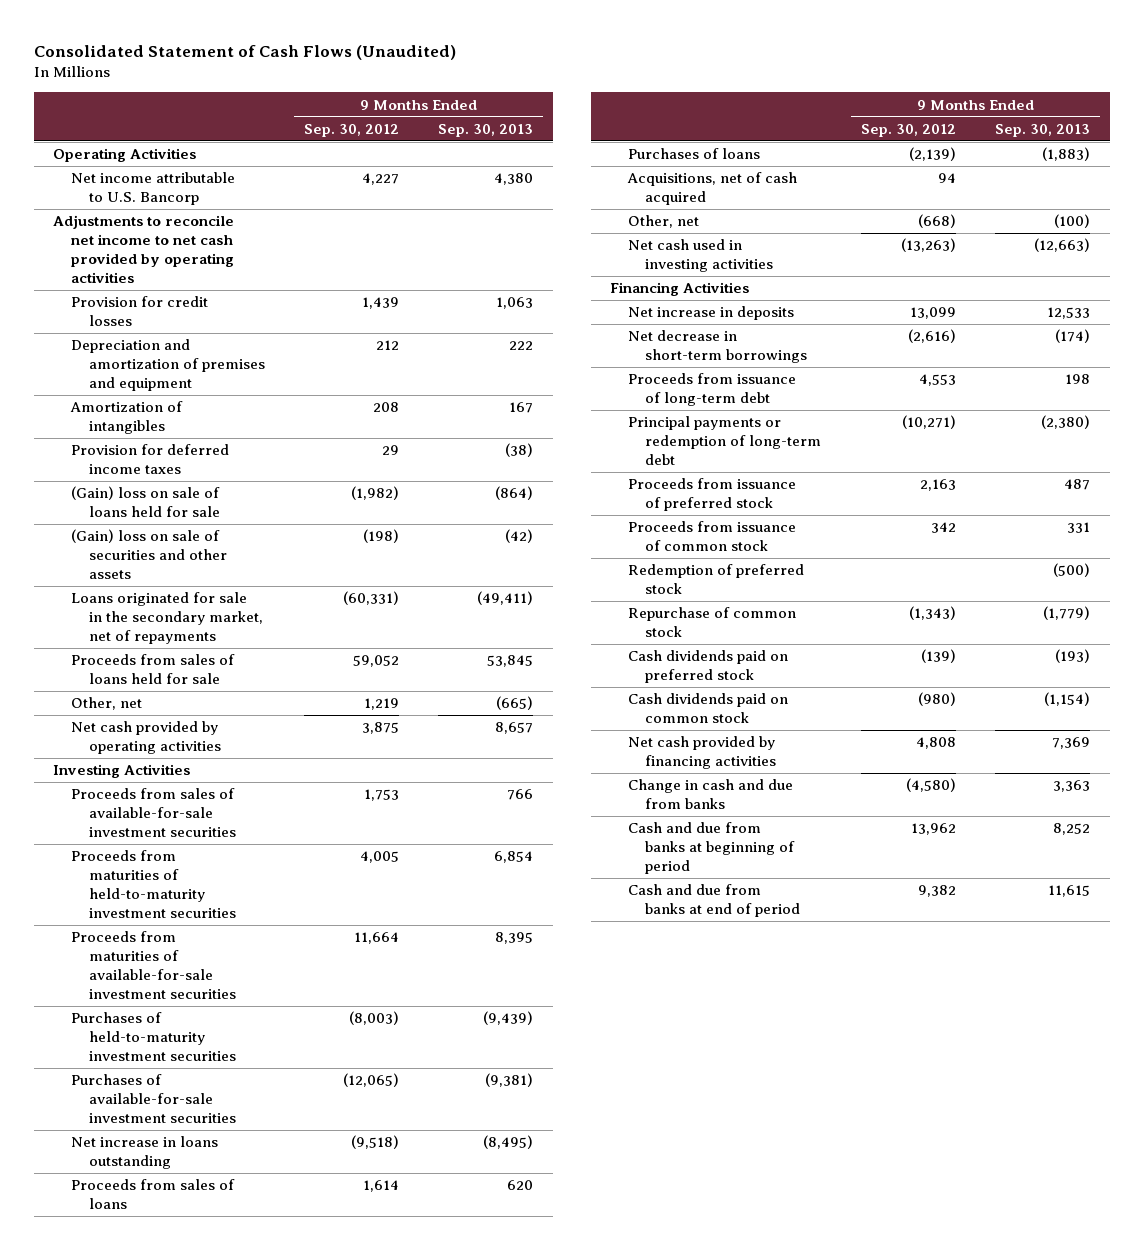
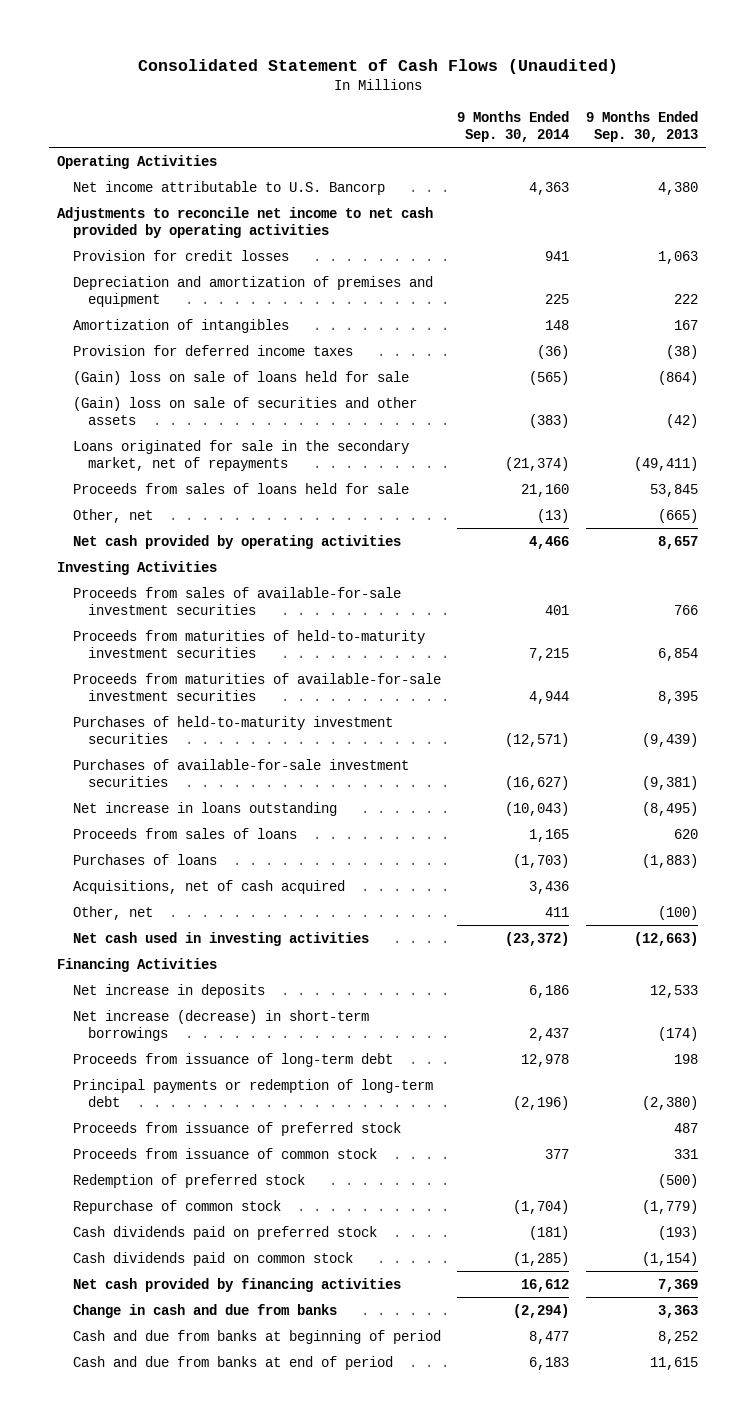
[303,123,399,137] Sep. 30, 2012 -> none
none -> [457,110,570,142] 9 Months Ended Sep. 30, 2014
[627,330,808,364] Net decrease in short-term borrowings -> [72,1009,369,1041] Net increase (decrease) in short-term borrowings

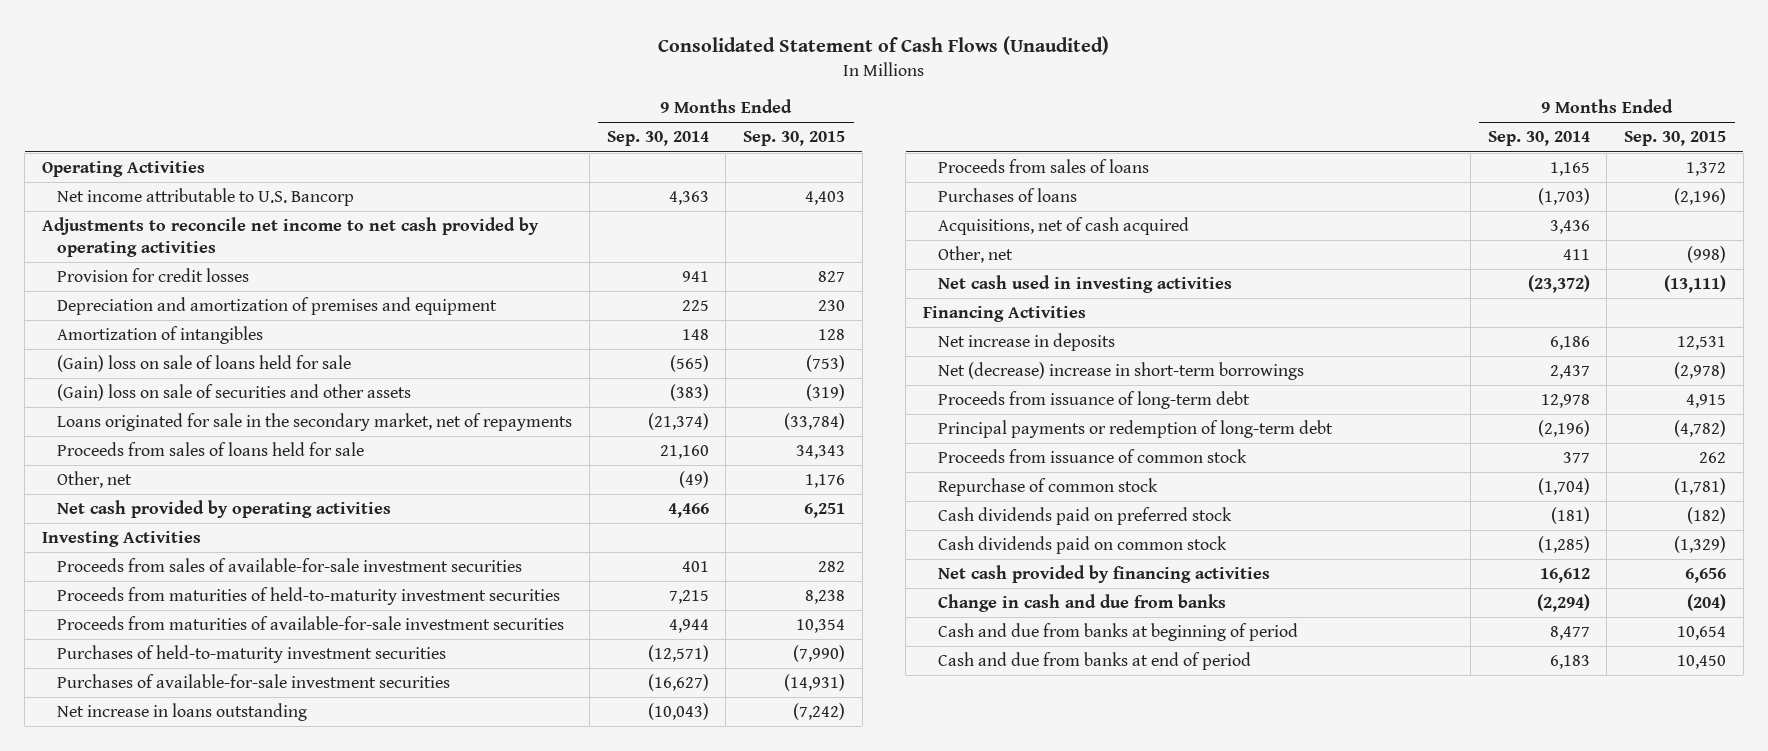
[585,110,698,142] 9 Months Ended Sep. 30, 2013 -> none
none -> [742,131,845,147] Sep. 30, 2015
[72,344,353,356] Provision for deferred income taxes -> none
[537,508,570,523] (13) -> [678,471,709,489] (49)
[72,1009,369,1041] Net increase (decrease) in short-term borrowings -> [938,362,1305,381] Net (decrease) increase in short-term borrowings
[72,1121,401,1136] Proceeds from issuance of preferred stock -> none
[72,1173,305,1188] Redemption of preferred stock -> none

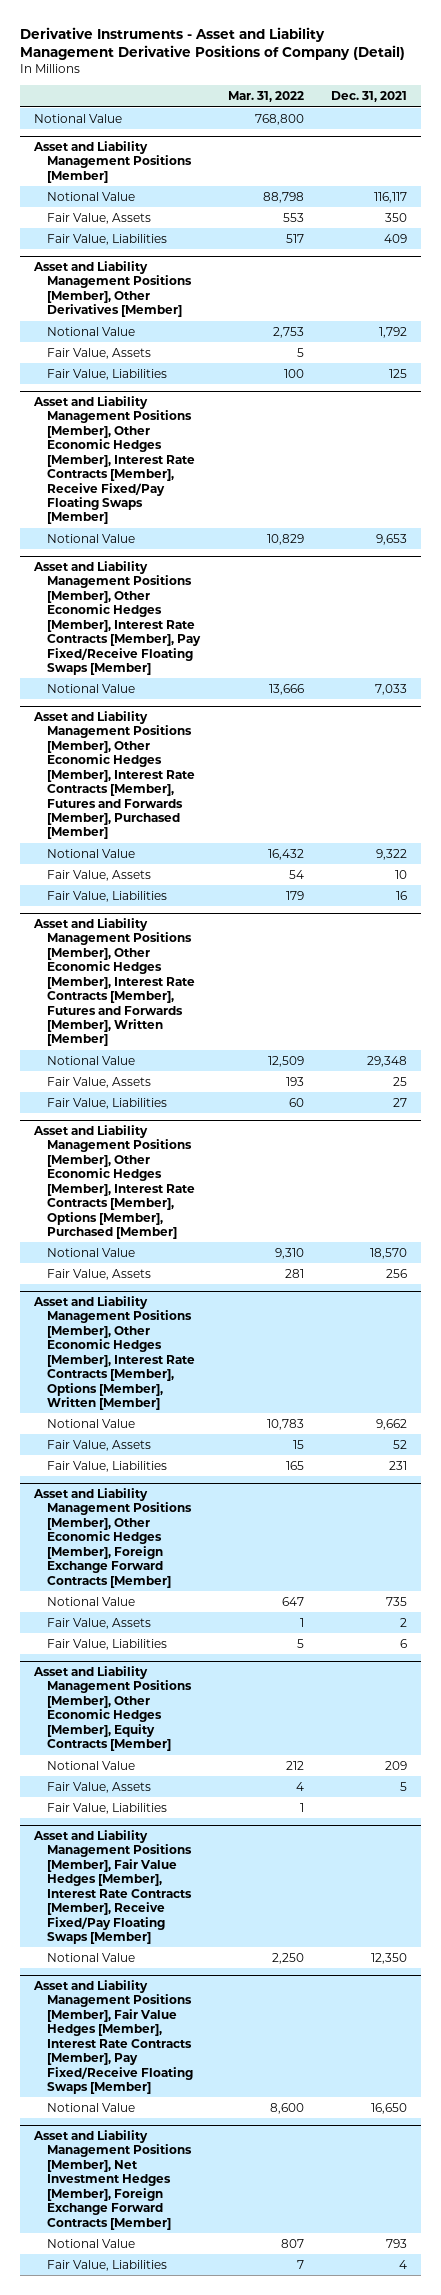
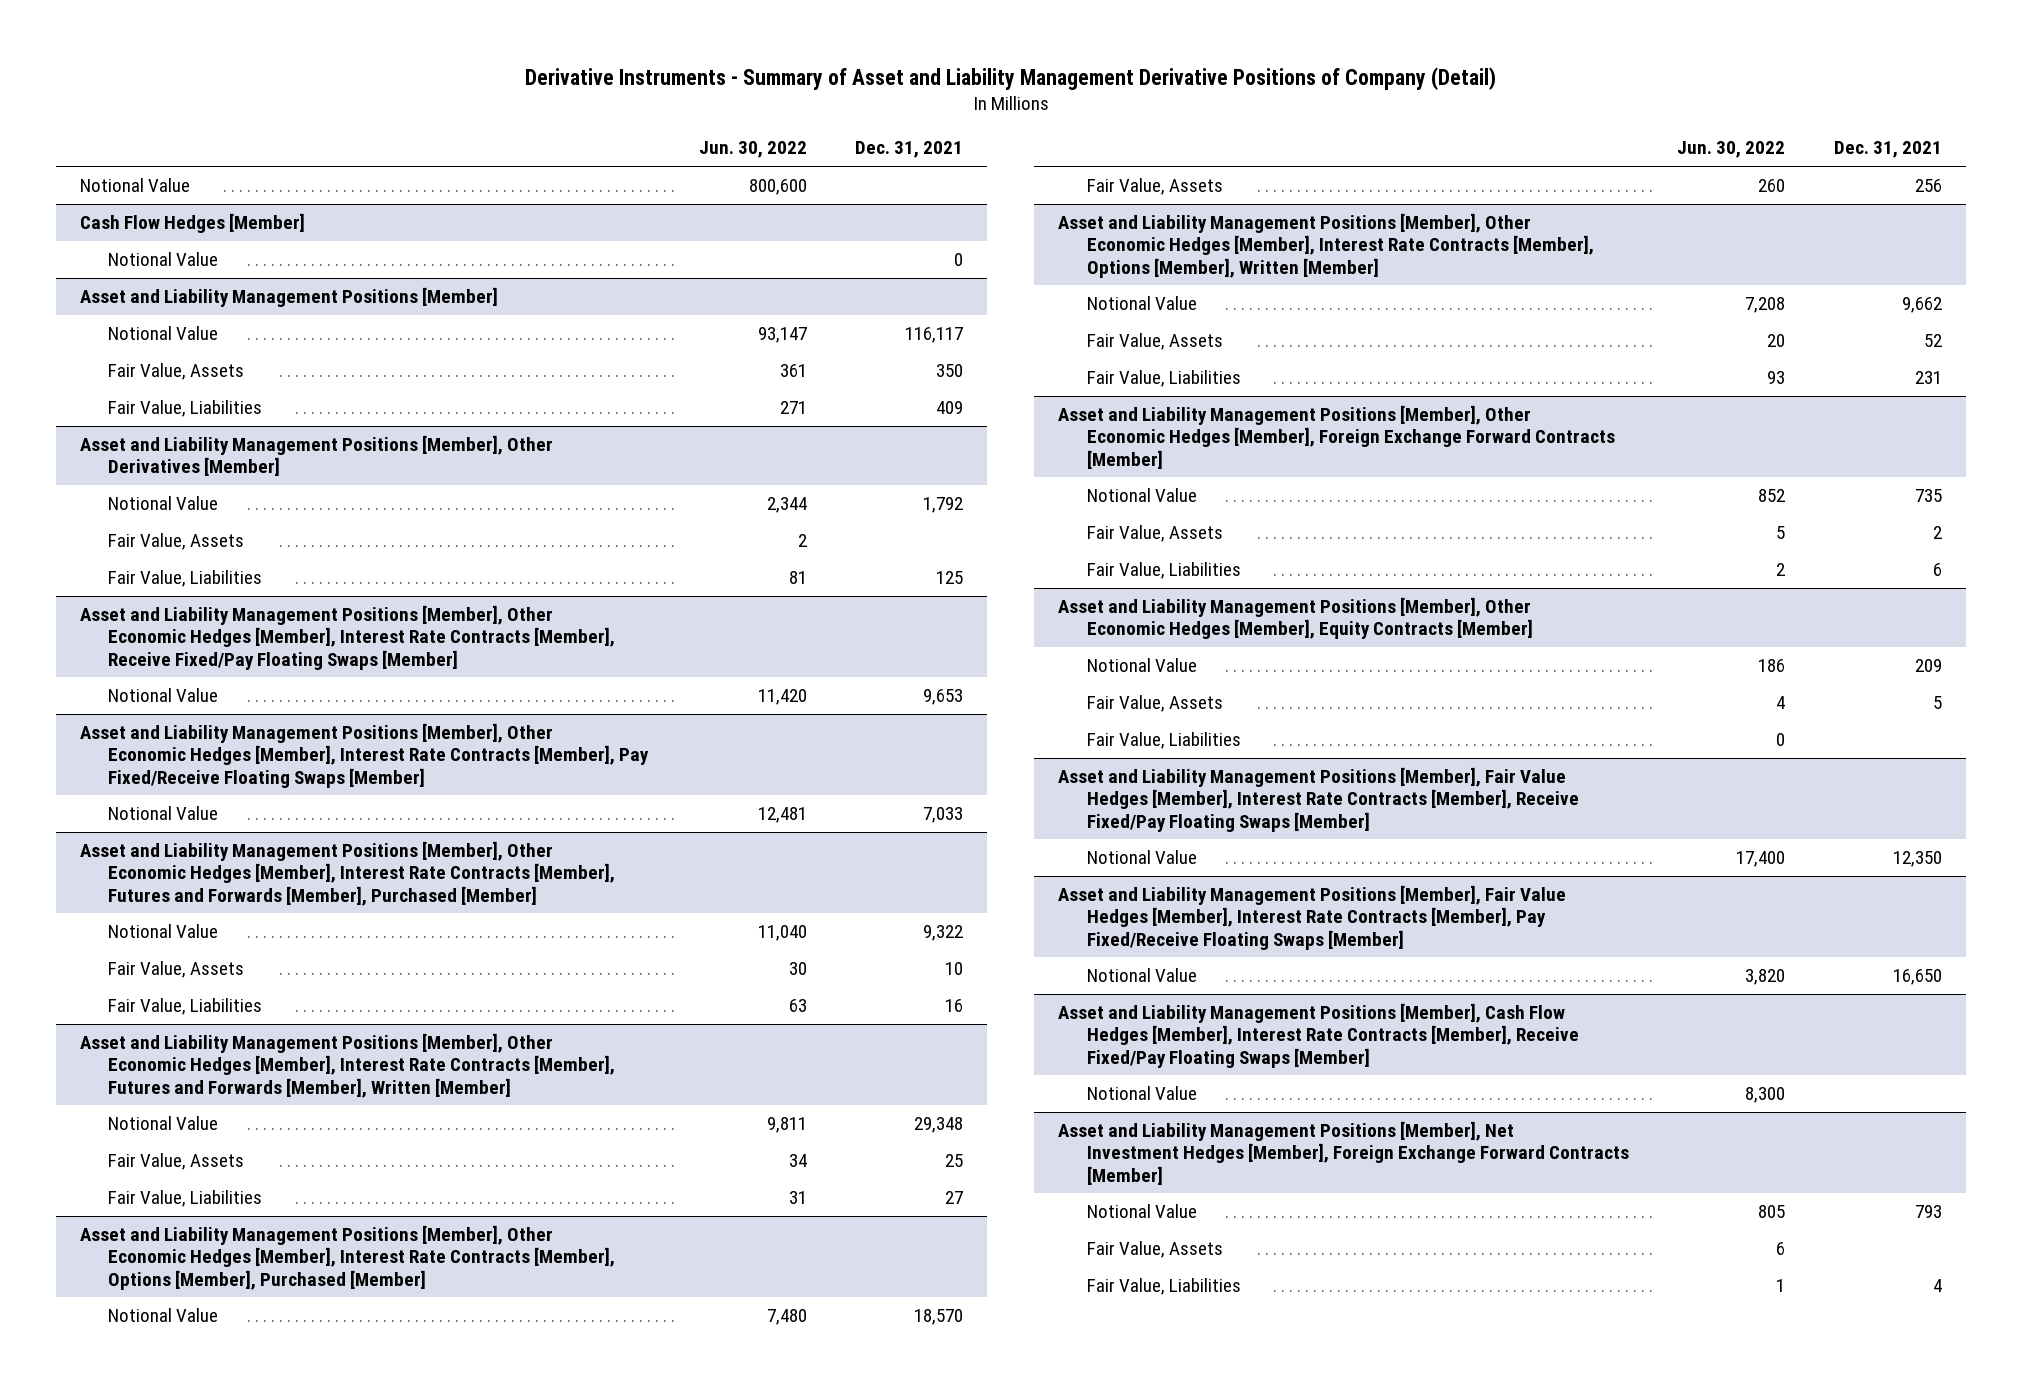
[20,26,406,61] Derivative Instruments - Asset and Liability Management Derivative Positions of Company (Detail) -> [524,66,1496,90] Derivative Instruments - Summary of Asset and Liability Management Derivative Positions of Company (Detail)
[227,91,304,103] Mar. 31, 2022 -> none
none -> [698,141,807,159] Jun. 30, 2022
none -> [79,213,305,234] Cash Flow Hedges [Member]
none -> [108,252,219,267] Notional Value
none -> [1058,1003,1580,1068] Asset and Liability Management Positions [Member], Cash Flow Hedges [Member], Interest Rate Contracts [Member], Receive Fixed/Pay Floating Swaps [Member]
none -> [1087,1086,1198,1101] Notional Value
none -> [1087,1241,1224,1259] Fair Value, Assets

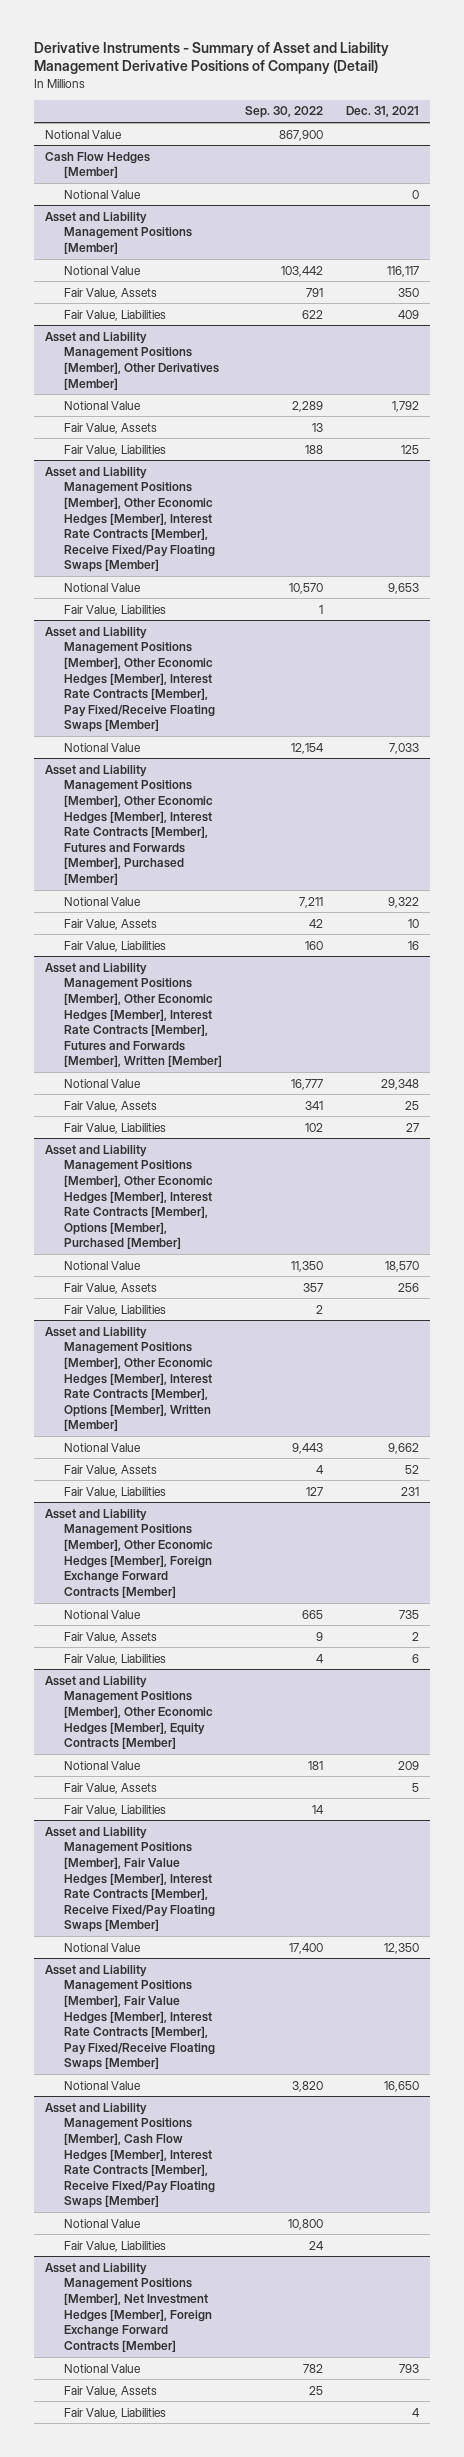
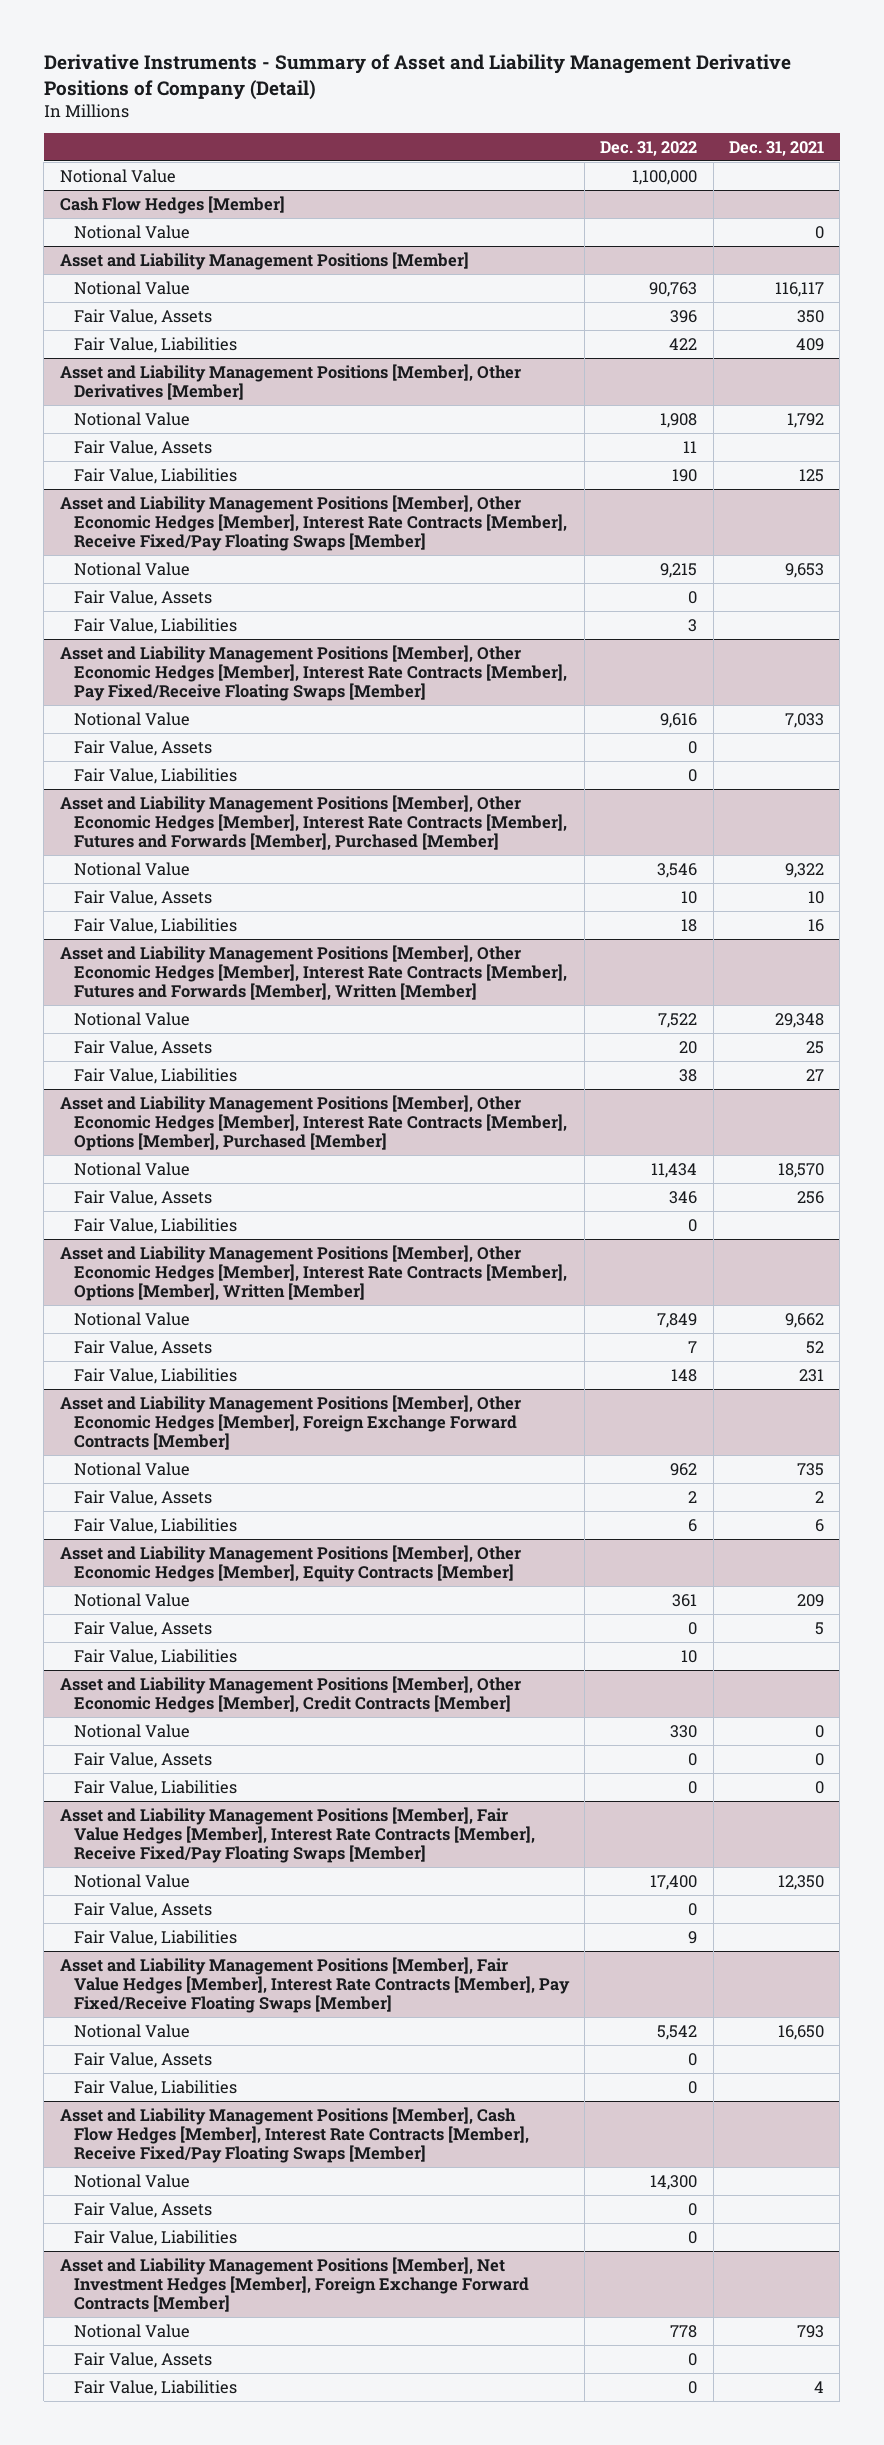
[245,106,324,119] Sep. 30, 2022 -> none
none -> [600,140,698,156] Dec. 31, 2022
none -> [73,589,212,606] Fair Value, Assets
none -> [73,739,212,756] Fair Value, Assets
none -> [73,767,237,784] Fair Value, Liabilities
none -> [59,1675,521,1713] Asset and Liability Management Positions [Member], Other Economic Hedges [Member], Credit Contracts [Member]
none -> [73,1723,190,1738] Notional Value
none -> [73,1751,212,1768] Fair Value, Assets
none -> [73,1779,237,1796] Fair Value, Liabilities
none -> [73,1901,212,1918] Fair Value, Assets
none -> [73,1929,237,1946] Fair Value, Liabilities
none -> [73,2051,212,2068] Fair Value, Assets
none -> [73,2079,237,2096] Fair Value, Liabilities
none -> [73,2201,212,2218] Fair Value, Assets

